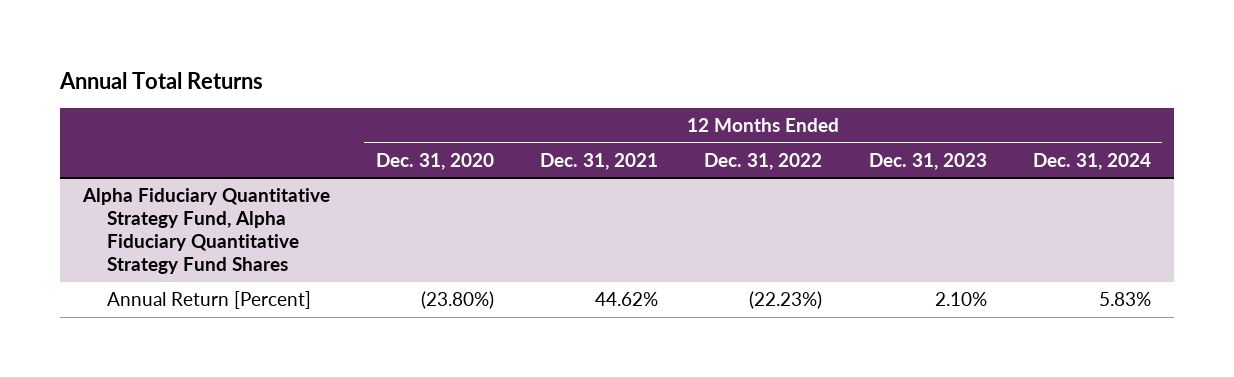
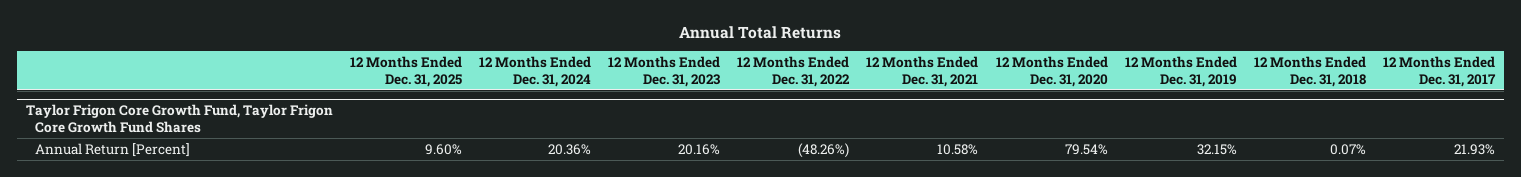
none -> [349,55,462,87] 12 Months Ended Dec. 31, 2025
none -> [1124,55,1237,87] 12 Months Ended Dec. 31, 2019
none -> [1253,55,1366,87] 12 Months Ended Dec. 31, 2018
none -> [1382,55,1496,87] 12 Months Ended Dec. 31, 2017
[81,188,330,275] Alpha Fiduciary Quantitative Strategy Fund, Alpha Fiduciary Quantitative Strategy Fund Shares -> none
none -> [25,104,333,134] Taylor Frigon Core Growth Fund, Taylor Frigon Core Growth Fund Shares
[420,291,494,310] (23.80%) -> [1064,143,1108,155] 79.54%
[595,292,659,307] 44.62% -> [937,143,979,155] 10.58%
[749,291,823,310] (22.23%) -> [798,142,850,158] (48.26%)
[934,292,987,307] 2.10% -> [678,143,721,155] 20.16%
[1098,292,1151,307] 5.83% -> [548,143,592,155] 20.36%

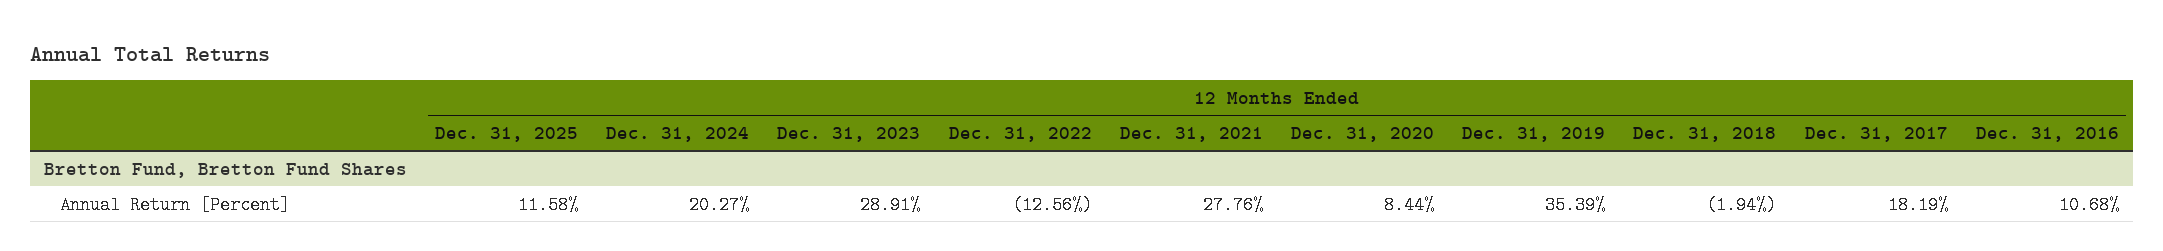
none -> [1975,126,2119,142] Dec. 31, 2016
[25,104,333,134] Taylor Frigon Core Growth Fund, Taylor Frigon Core Growth Fund Shares -> none
none -> [43,162,407,178] Bretton Fund, Bretton Fund Shares
[424,143,462,155] 9.60% -> [518,195,579,214] 11.58%
[548,143,592,155] 20.36% -> [689,195,750,214] 20.27%
[678,143,721,155] 20.16% -> [860,195,921,214] 28.91%
[798,142,850,158] (48.26%) -> [1011,195,1092,214] (12.56%)
[937,143,979,155] 10.58% -> [1202,195,1263,214] 27.76%
[1064,143,1108,155] 79.54% -> [1384,195,1435,214] 8.44%
[1196,143,1237,155] 32.15% -> [1545,195,1606,214] 35.39%
[1329,143,1366,155] 0.07% -> [1706,195,1777,214] (1.94%)
[1453,143,1495,155] 21.93% -> [1887,195,1948,214] 18.19%

